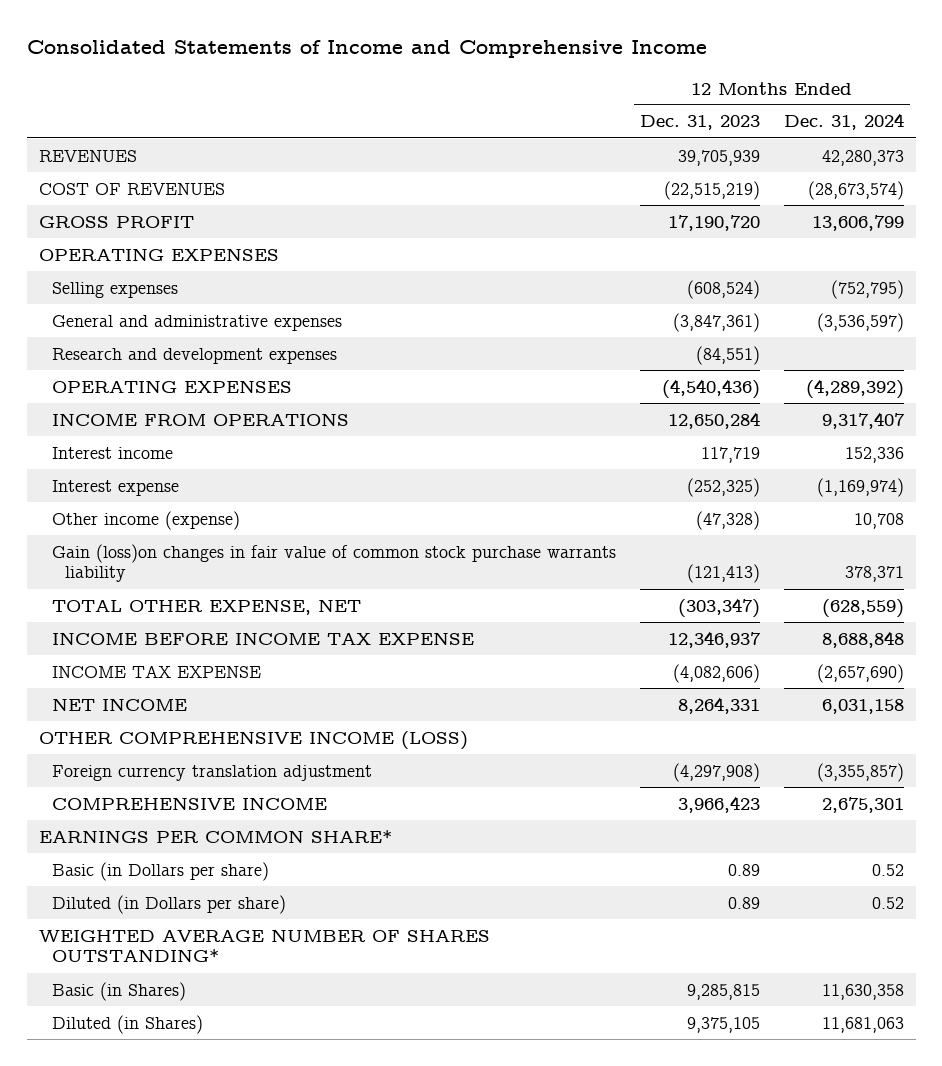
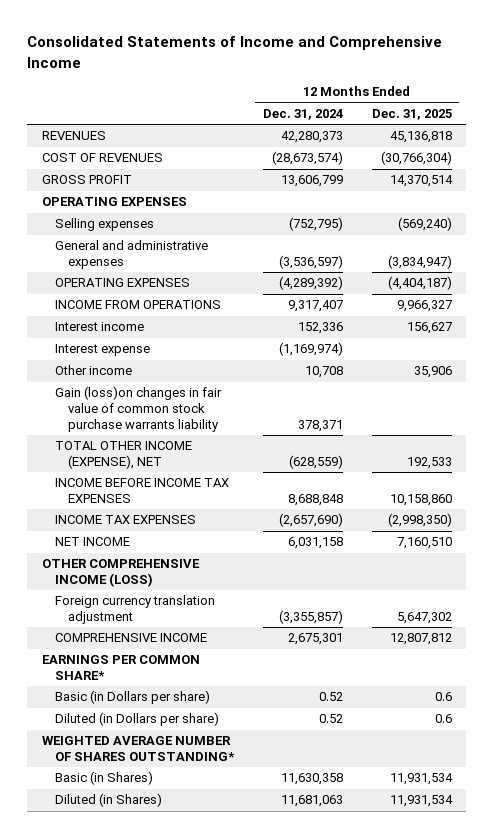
[639,115,760,131] Dec. 31, 2023 -> none
none -> [371,108,452,120] Dec. 31, 2025
[51,347,337,364] Research and development expenses -> none
[51,510,240,530] Other income (expense) -> [54,365,132,376] Other income
[51,598,361,615] TOTAL OTHER EXPENSE, NET -> [54,441,192,470] TOTAL OTHER INCOME (EXPENSE), NET
[51,631,474,645] INCOME BEFORE INCOME TAX EXPENSE -> [54,478,229,504] INCOME BEFORE INCOME TAX EXPENSES
[51,664,261,678] INCOME TAX EXPENSE -> [54,515,196,525] INCOME TAX EXPENSES

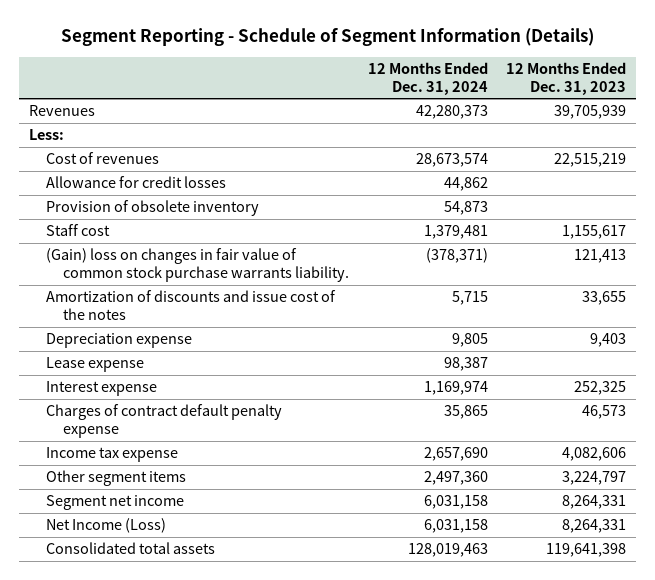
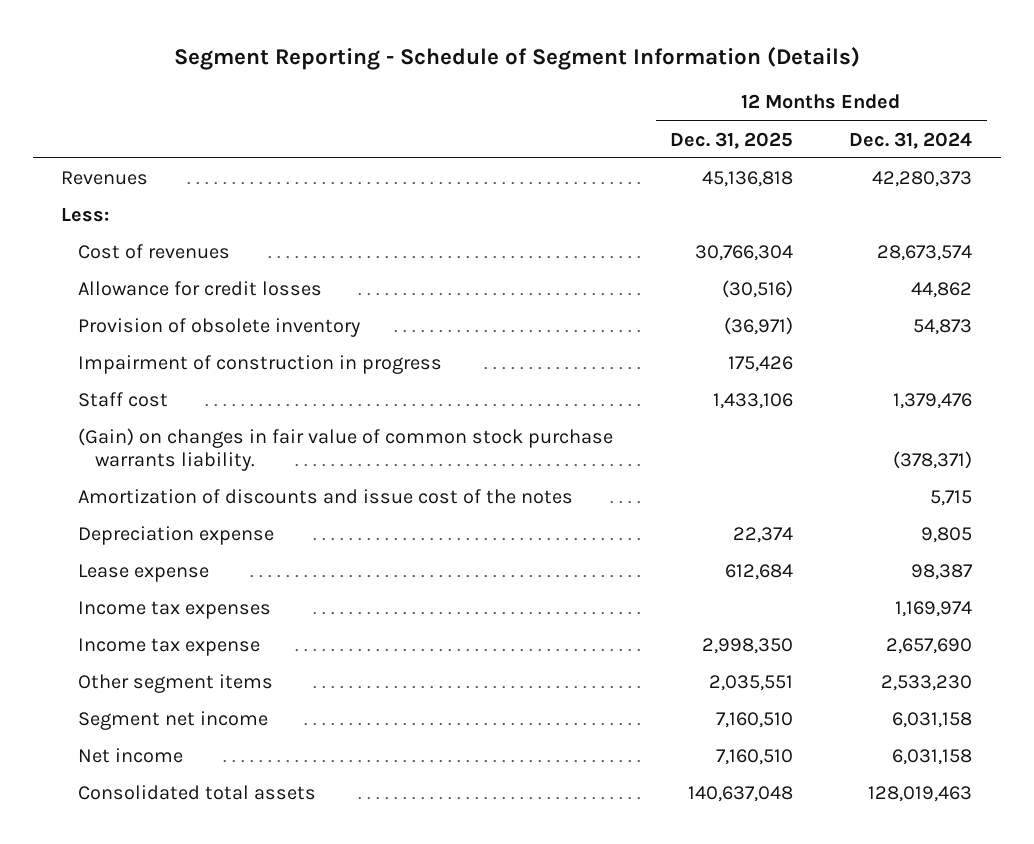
[506,62,627,95] 12 Months Ended Dec. 31, 2023 -> none
none -> [669,131,793,149] Dec. 31, 2025
none -> [78,354,443,374] Impairment of construction in progress
[423,225,488,240] 1,379,481 -> [893,392,973,409] 1,379,476
[45,248,349,282] (Gain) loss on changes in fair value of common stock purchase warrants liability. -> [78,427,614,471] (Gain) on changes in fair value of common stock purchase warrants liability.
[45,404,282,438] Charges of contract default penalty expense -> none
[45,381,157,397] Interest expense -> [78,600,272,619] Income tax expenses
[423,471,488,486] 2,497,360 -> [881,674,973,691] 2,533,230
[45,518,166,534] Net Income (Loss) -> [78,747,184,763] Net income

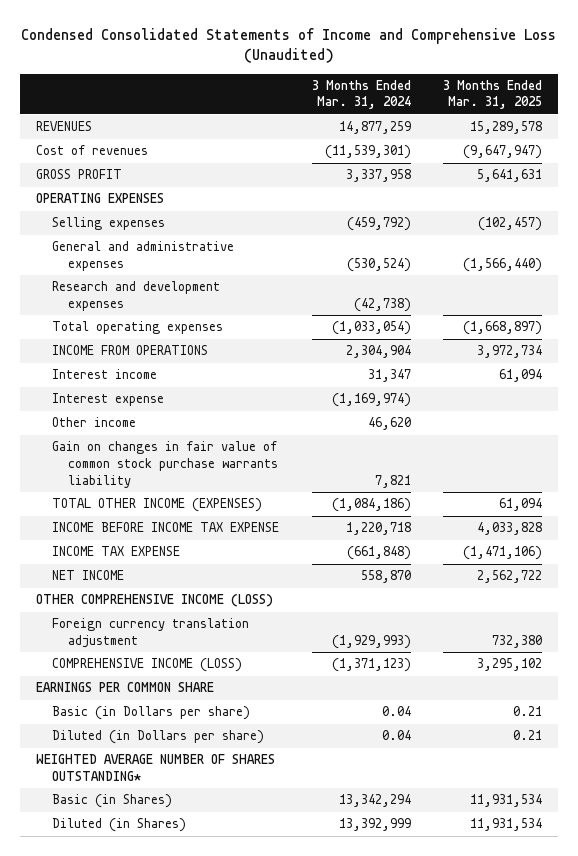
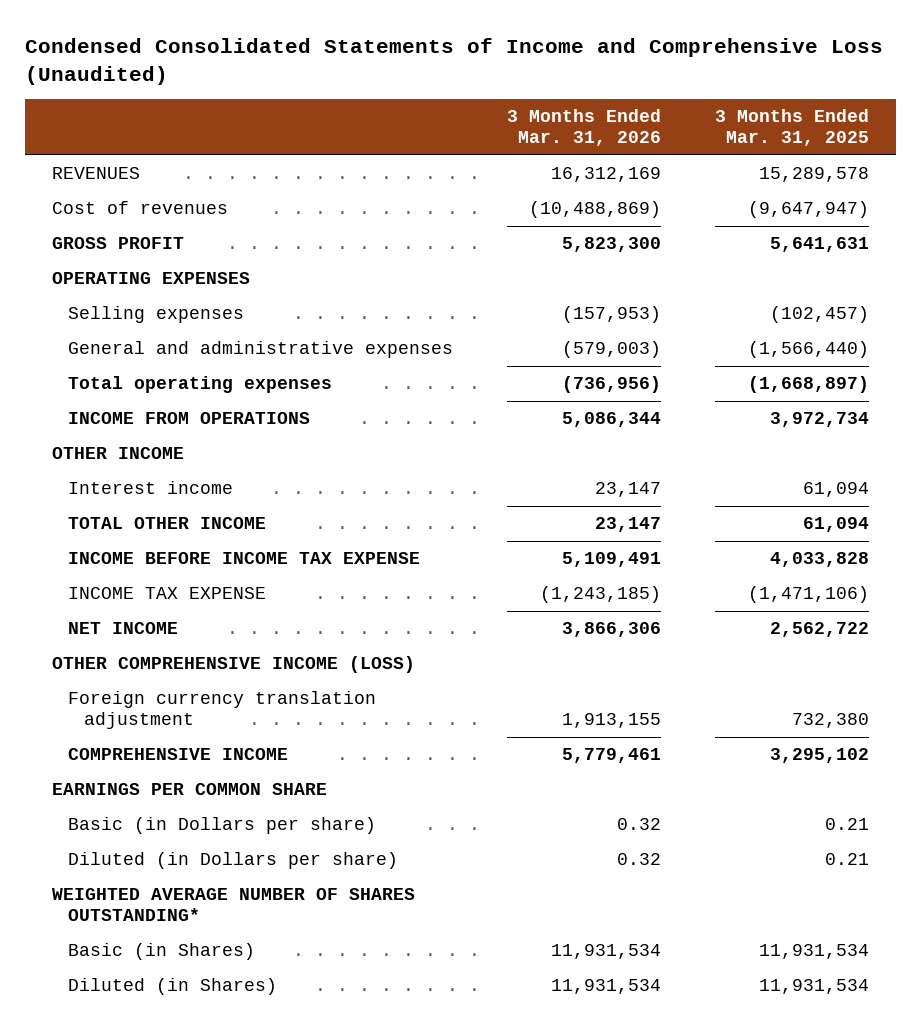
[311,79,411,110] 3 Months Ended Mar. 31, 2024 -> none
none -> [506,109,661,147] 3 Months Ended Mar. 31, 2026
[52,281,221,311] Research and development expenses -> none
none -> [51,447,184,460] OTHER INCOME
[52,393,165,407] Interest expense -> none
[52,417,137,428] Other income -> none
[52,441,278,488] Gain on changes in fair value of common stock purchase warrants liability -> none
[52,498,263,513] TOTAL OTHER INCOME (EXPENSES) -> [67,517,266,530] TOTAL OTHER INCOME
[52,658,243,673] COMPREHENSIVE INCOME (LOSS) -> [67,748,288,761] COMPREHENSIVE INCOME

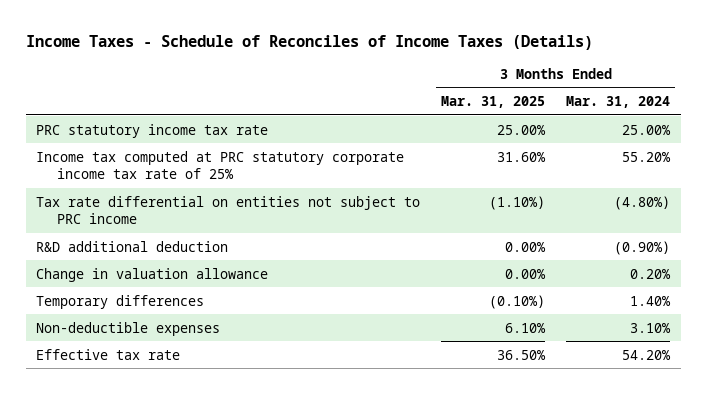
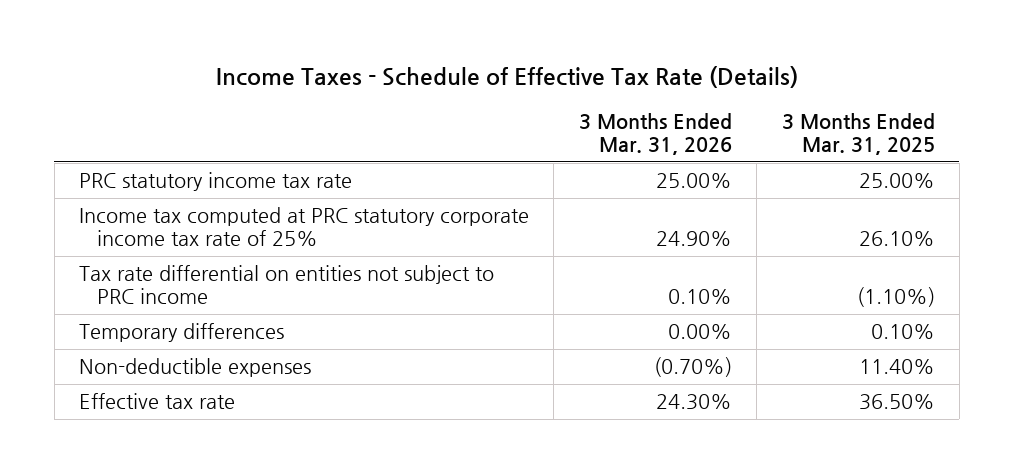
[25,34,593,50] Income Taxes - Schedule of Reconciles of Income Taxes (Details) -> [215,66,798,89] Income Taxes - Schedule of Effective Tax Rate (Details)
[566,95,671,108] Mar. 31, 2024 -> none
none -> [578,113,732,156] 3 Months Ended Mar. 31, 2026
[497,151,547,162] 31.60% -> [858,231,935,247] 26.10%
[36,240,229,252] R&D additional deduction -> none
[36,267,269,282] Change in valuation allowance -> none
[489,294,546,309] (0.10%) -> [870,324,935,340] 0.10%
[505,322,547,333] 6.10% -> [858,359,935,375] 11.40%

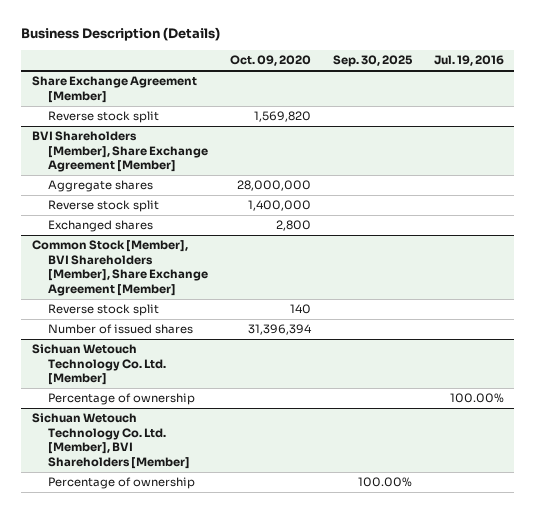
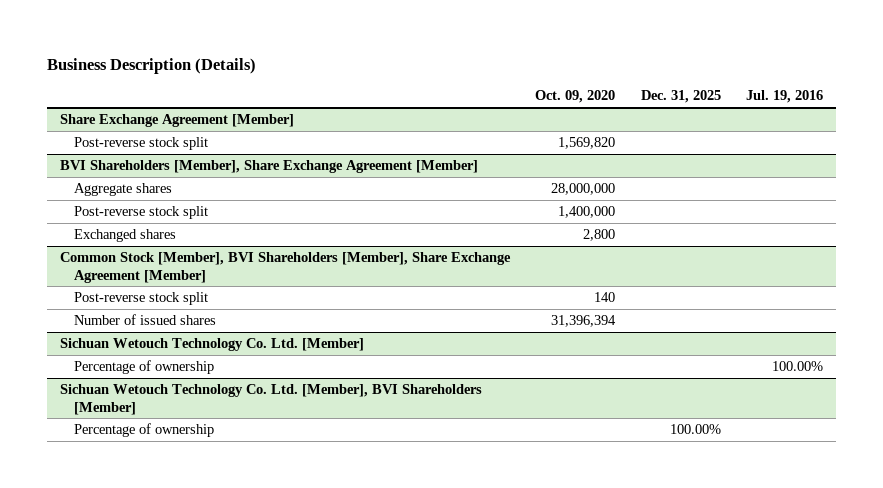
[332,55,413,68] Sep. 30, 2025 -> none
none -> [640,90,721,104] Dec. 31, 2025
[48,111,160,124] Reverse stock split -> [73,137,208,151] Post-reverse stock split
[48,200,160,213] Reverse stock split -> [73,206,208,220] Post-reverse stock split
[48,304,160,317] Reverse stock split -> [73,292,208,306] Post-reverse stock split

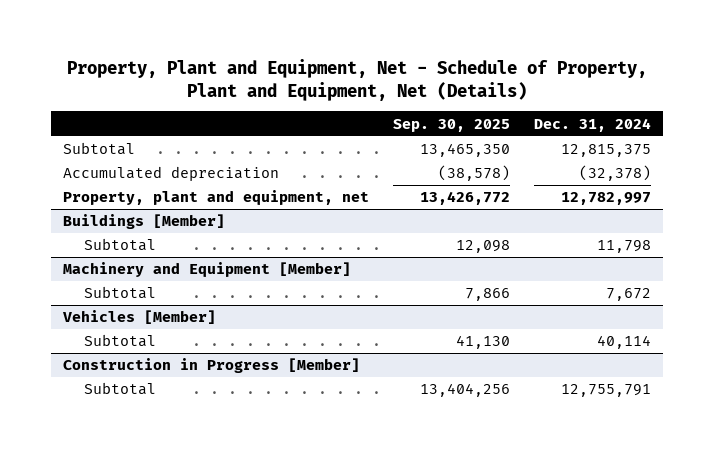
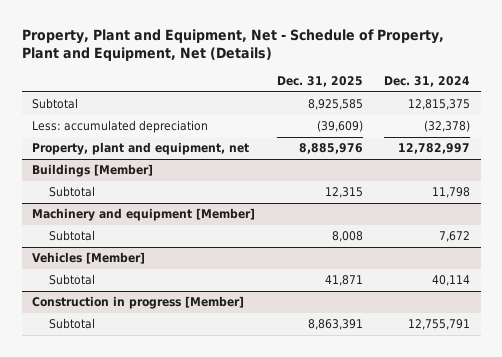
[392,118,510,132] Sep. 30, 2025 -> none
none -> [276,75,363,87] Dec. 31, 2025
[62,166,279,182] Accumulated depreciation -> [32,120,209,134] Less: accumulated depreciation
[62,262,351,278] Machinery and Equipment [Member] -> [32,208,256,222] Machinery and equipment [Member]
[62,358,360,374] Construction in Progress [Member] -> [32,296,245,310] Construction in progress [Member]

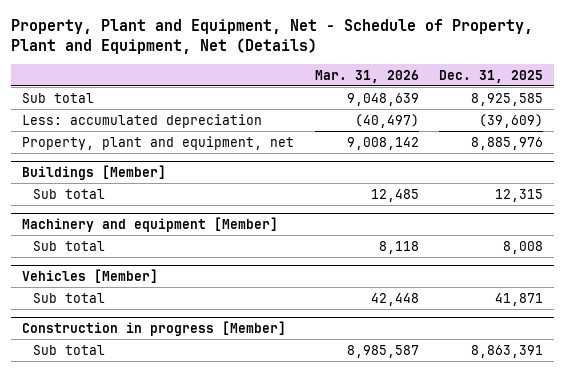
[384,75,471,87] Dec. 31, 2024 -> none
none -> [314,69,419,83] Mar. 31, 2026
[32,98,79,110] Subtotal -> [21,92,94,103] Sub total
[48,186,95,198] Subtotal -> [32,188,105,199] Sub total
[48,230,95,242] Subtotal -> [32,240,105,251] Sub total
[48,274,95,286] Subtotal -> [32,292,105,303] Sub total
[48,318,95,330] Subtotal -> [32,344,105,355] Sub total

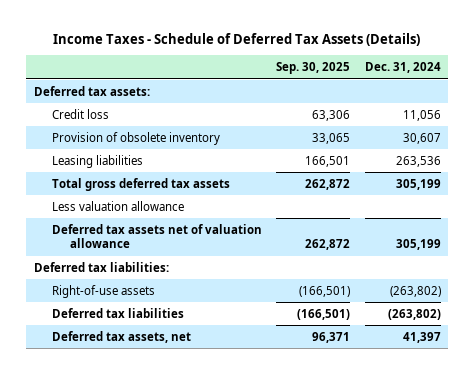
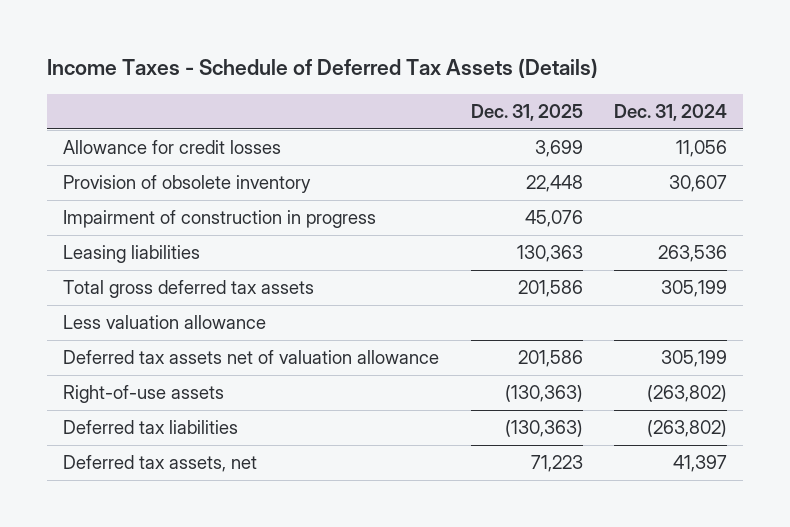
[276,61,351,74] Sep. 30, 2025 -> none
none -> [470,103,583,121] Dec. 31, 2025
[33,85,150,96] Deferred tax assets: -> none
[51,108,109,119] Credit loss -> [62,140,281,155] Allowance for credit losses
none -> [62,210,376,229] Impairment of construction in progress
[33,261,169,272] Deferred tax liabilities: -> none

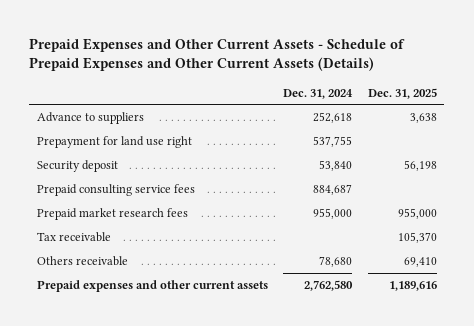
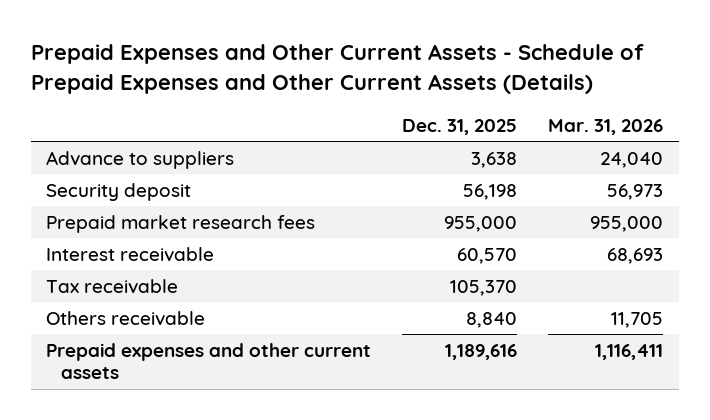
[283,88,354,99] Dec. 31, 2024 -> none
none -> [548,118,664,135] Mar. 31, 2026
[37,135,193,148] Prepayment for land use right -> none
[37,183,196,196] Prepaid consulting service fees -> none
none -> [46,246,215,262] Interest receivable
[403,256,437,267] 69,410 -> [466,311,518,328] 8,840

